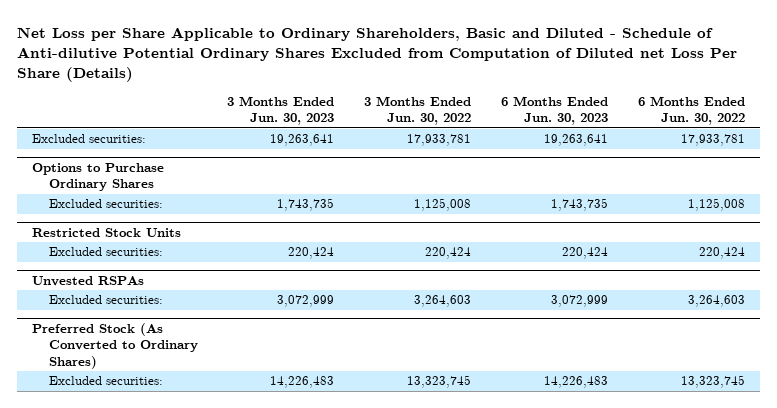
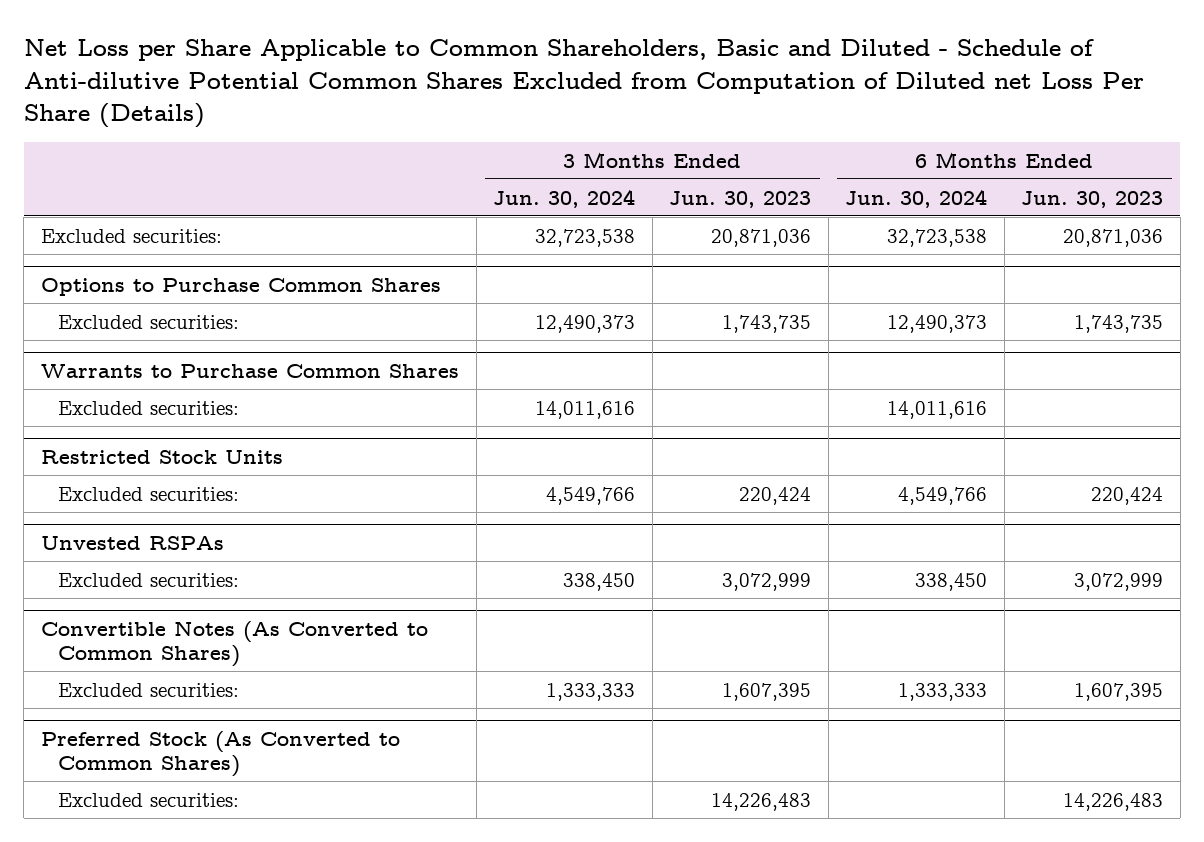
[17,26,738,83] Net Loss per Share Applicable to Ordinary Shareholders, Basic and Diluted - Schedule of Anti-dilutive Potential Ordinary Shares Excluded from Computation of Diluted net Loss Per Share (Details) -> [23,39,1144,129] Net Loss per Share Applicable to Common Shareholders, Basic and Diluted - Schedule of Anti-dilutive Potential Common Shares Excluded from Computation of Diluted net Loss Per Share (Details)
[364,95,472,126] 3 Months Ended Jun. 30, 2022 -> none
[637,95,745,126] 6 Months Ended Jun. 30, 2022 -> none
none -> [493,188,636,208] Jun. 30, 2024
none -> [845,188,988,208] Jun. 30, 2024
[270,134,335,147] 19,263,641 -> [711,228,812,247] 20,871,036
[544,134,609,147] 19,263,641 -> [1063,228,1164,247] 20,871,036
[32,162,165,192] Options to Purchase Ordinary Shares -> [40,277,441,296] Options to Purchase Common Shares
none -> [40,363,459,378] Warrants to Purchase Common Shares
none -> [58,400,240,415] Excluded securities:
none -> [40,620,428,668] Convertible Notes (As Converted to Common Shares)
none -> [58,682,240,697] Excluded securities:
[32,322,198,369] Preferred Stock (As Converted to Ordinary Shares) -> [40,730,400,778] Preferred Stock (As Converted to Common Shares)

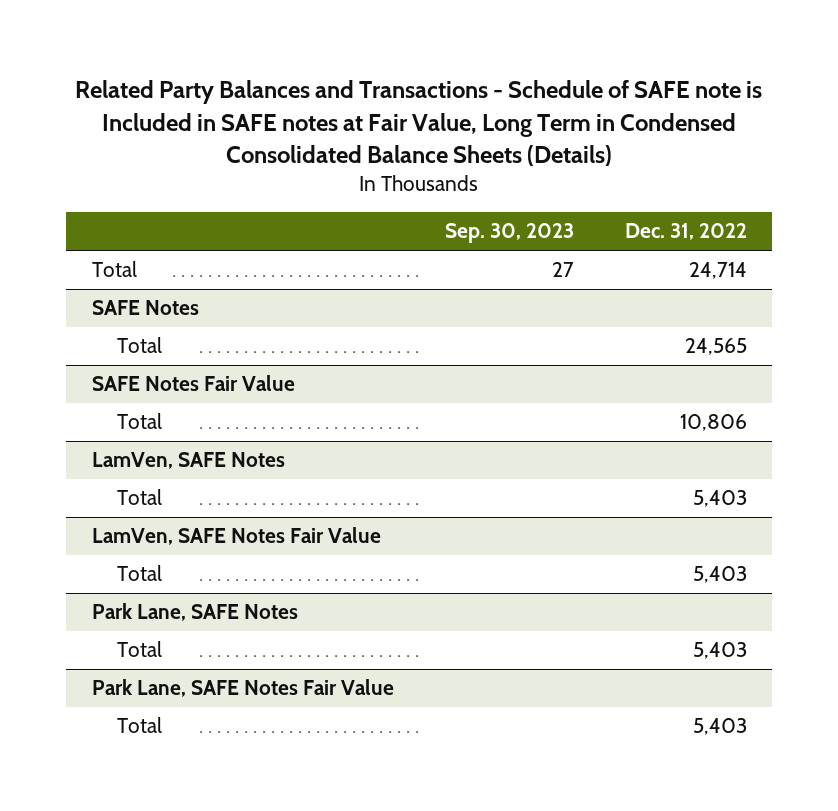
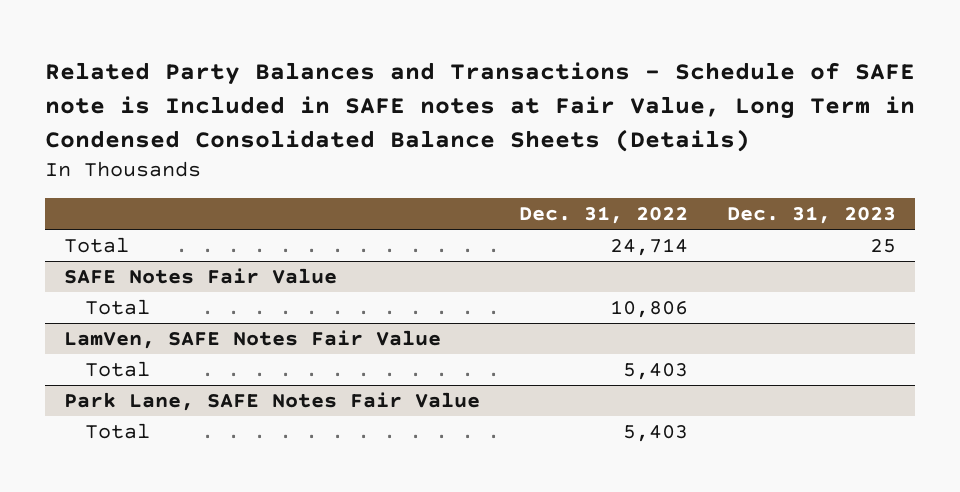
[444,223,574,244] Sep. 30, 2023 -> none
none -> [726,206,896,225] Dec. 31, 2023
[91,300,199,316] SAFE Notes -> none
[117,337,163,354] Total -> none
[91,452,285,470] LamVen, SAFE Notes -> none
[117,489,163,506] Total -> none
[91,603,298,622] Park Lane, SAFE Notes -> none
[117,641,163,658] Total -> none

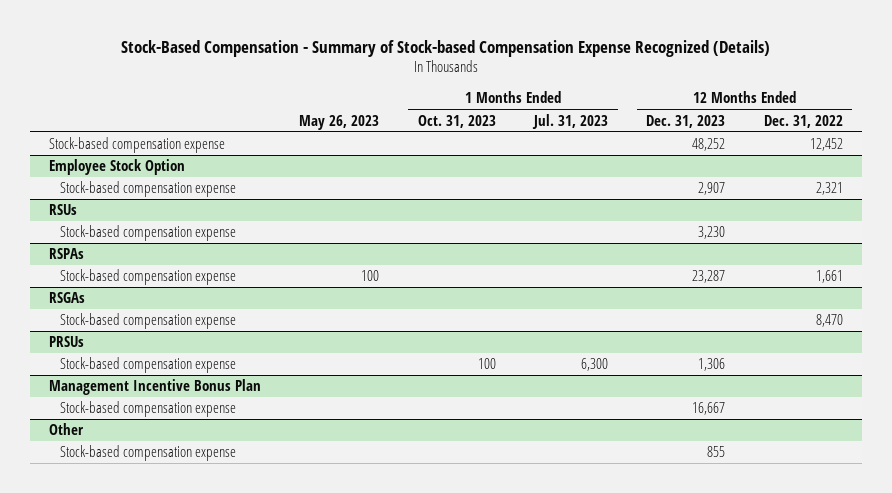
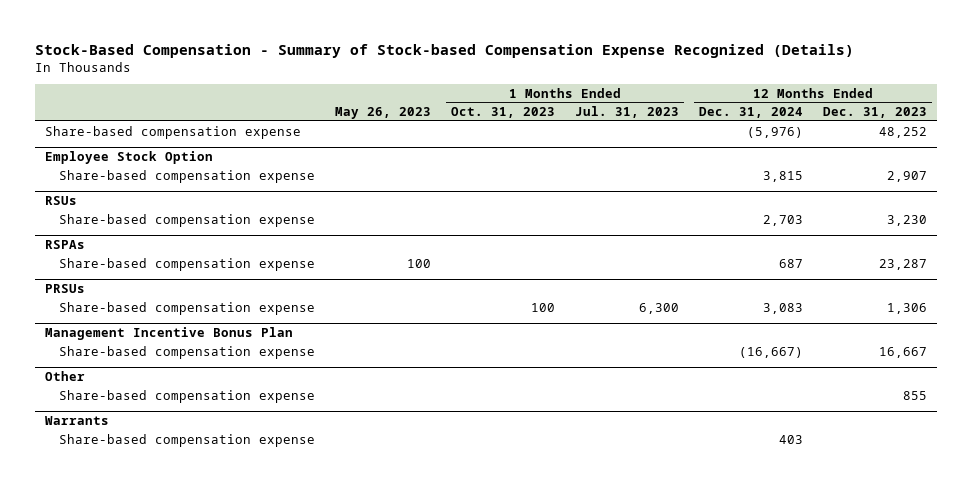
[763,114,843,128] Dec. 31, 2022 -> none
none -> [698,107,803,119] Dec. 31, 2024
[49,137,226,154] Stock-based compensation expense -> [45,125,302,139] Share-based compensation expense
[59,181,236,198] Stock-based compensation expense -> [59,169,316,183] Share-based compensation expense
[59,225,236,242] Stock-based compensation expense -> [59,213,316,227] Share-based compensation expense
[49,292,86,304] RSGAs -> none
[59,313,236,330] Stock-based compensation expense -> none
[59,269,236,286] Stock-based compensation expense -> [59,257,316,271] Share-based compensation expense
[59,357,236,374] Stock-based compensation expense -> [59,301,316,315] Share-based compensation expense
[59,401,236,418] Stock-based compensation expense -> [59,345,316,359] Share-based compensation expense
[59,445,236,462] Stock-based compensation expense -> [59,389,316,403] Share-based compensation expense
none -> [45,416,110,426] Warrants
none -> [59,433,316,447] Share-based compensation expense

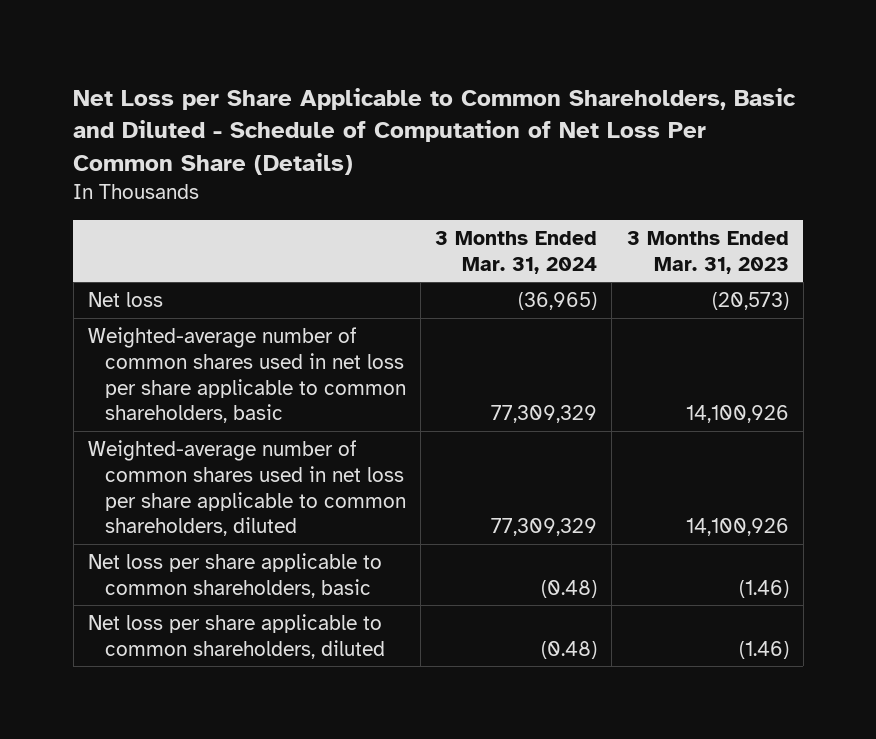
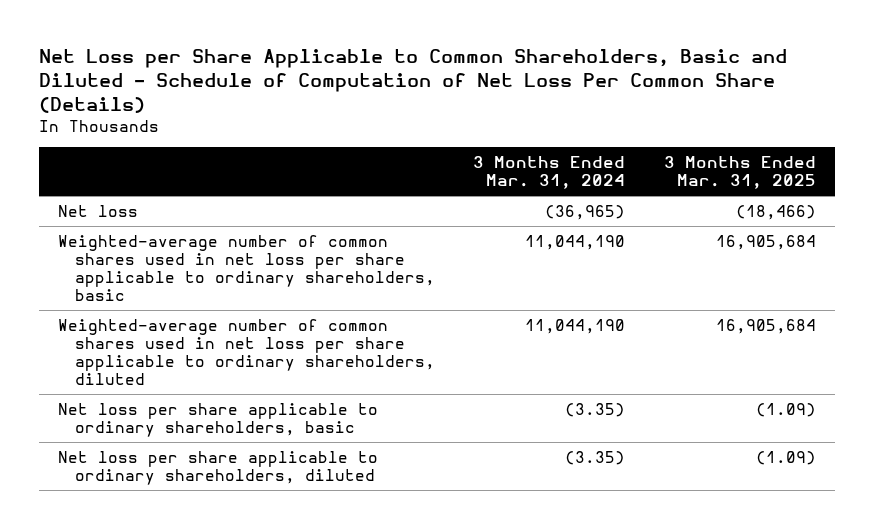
[626,230,789,274] 3 Months Ended Mar. 31, 2023 -> none
none -> [663,156,816,190] 3 Months Ended Mar. 31, 2025
[87,326,406,424] Weighted-average number of common shares used in net loss per share applicable to common shareholders, basic -> [58,234,435,302] Weighted-average number of common shares used in net loss per share applicable to ordinary shareholders, basic
[491,405,598,424] 77,309,329 -> [525,234,626,250] 11,044,190
[87,439,406,537] Weighted-average number of common shares used in net loss per share applicable to common shareholders, diluted -> [58,318,435,386] Weighted-average number of common shares used in net loss per share applicable to ordinary shareholders, diluted
[491,518,598,537] 77,309,329 -> [525,318,626,334] 11,044,190
[87,552,382,598] Net loss per share applicable to common shareholders, basic -> [58,402,379,437] Net loss per share applicable to ordinary shareholders, basic
[541,579,598,598] (0.48) -> [565,402,626,417] (3.35)
[87,613,385,659] Net loss per share applicable to common shareholders, diluted -> [58,450,379,485] Net loss per share applicable to ordinary shareholders, diluted
[541,640,598,659] (0.48) -> [565,450,626,465] (3.35)

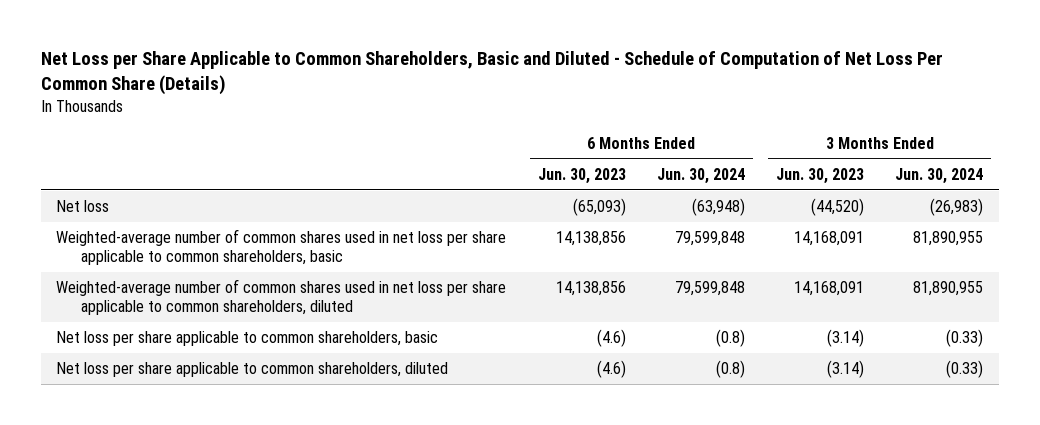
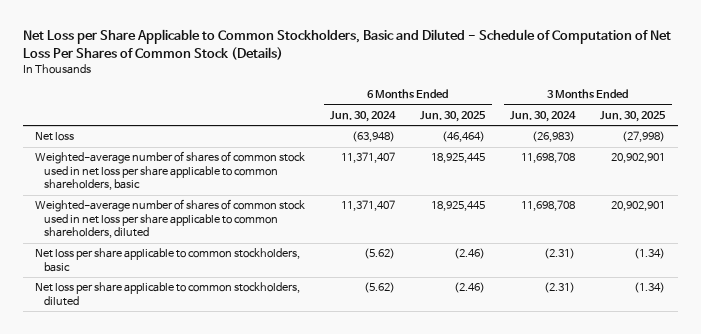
[40,51,943,96] Net Loss per Share Applicable to Common Shareholders, Basic and Diluted - Schedule of Computation of Net Loss Per Common Share (Details) -> [22,29,671,60] Net Loss per Share Applicable to Common Stockholders, Basic and Diluted - Schedule of Computation of Net Loss Per Shares of Common Stock (Details)
[537,167,626,184] Jun. 30, 2023 -> none
[775,167,864,184] Jun. 30, 2023 -> none
none -> [420,110,487,122] Jun. 30, 2025
none -> [600,110,667,122] Jun. 30, 2025
[56,229,507,266] Weighted-average number of common shares used in net loss per share applicable to common shareholders, basic -> [35,151,306,191] Weighted-average number of shares of common stock used in net loss per share applicable to common shareholders, basic
[674,231,745,247] 79,599,848 -> [341,152,396,164] 11,371,407
[913,231,984,247] 81,890,955 -> [521,152,576,164] 11,698,708
[56,279,507,316] Weighted-average number of common shares used in net loss per share applicable to common shareholders, diluted -> [35,199,306,239] Weighted-average number of shares of common stock used in net loss per share applicable to common shareholders, diluted
[674,281,745,297] 79,599,848 -> [341,200,396,212] 11,371,407
[913,281,984,297] 81,890,955 -> [521,200,576,212] 11,698,708
[56,331,439,347] Net loss per share applicable to common shareholders, basic -> [35,248,301,272] Net loss per share applicable to common stockholders, basic
[715,329,745,348] (0.8) -> [364,248,396,260] (5.62)
[946,329,984,348] (0.33) -> [544,248,576,260] (2.31)
[56,362,449,378] Net loss per share applicable to common shareholders, diluted -> [35,282,301,306] Net loss per share applicable to common stockholders, diluted
[715,360,745,379] (0.8) -> [364,282,396,294] (5.62)
[946,360,984,379] (0.33) -> [544,282,576,294] (2.31)

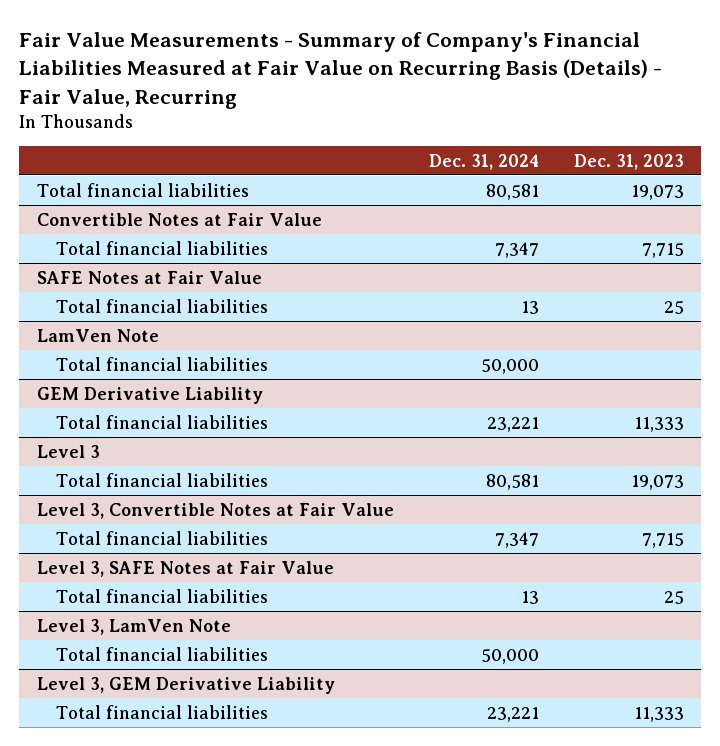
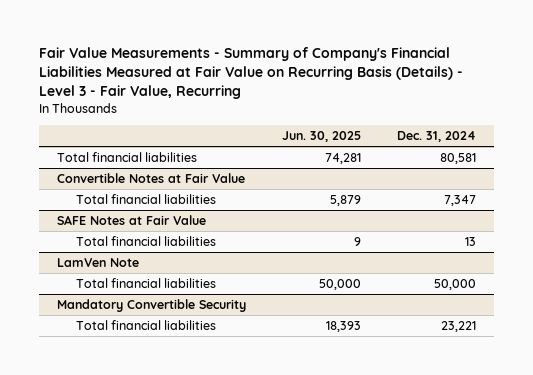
[19,32,663,109] Fair Value Measurements - Summary of Company's Financial Liabilities Measured at Fair Value on Recurring Basis (Details) - Fair Value, Recurring -> [38,46,463,100] Fair Value Measurements - Summary of Company's Financial Liabilities Measured at Fair Value on Recurring Basis (Details) - Level 3 - Fair Value, Recurring
[573,153,684,170] Dec. 31, 2023 -> none
none -> [281,131,361,143] Jun. 30, 2025
[36,386,263,404] GEM Derivative Liability -> none
[56,414,269,429] Total financial liabilities -> none
[56,472,269,487] Total financial liabilities -> none
[36,502,394,519] Level 3, Convertible Notes at Fair Value -> none
[56,530,269,545] Total financial liabilities -> none
[36,560,334,577] Level 3, SAFE Notes at Fair Value -> none
[56,588,269,603] Total financial liabilities -> none
[36,618,231,635] Level 3, LamVen Note -> none
[56,646,269,661] Total financial liabilities -> none
[36,676,335,694] Level 3, GEM Derivative Liability -> none
[36,444,100,458] Level 3 -> [56,298,246,312] Mandatory Convertible Security

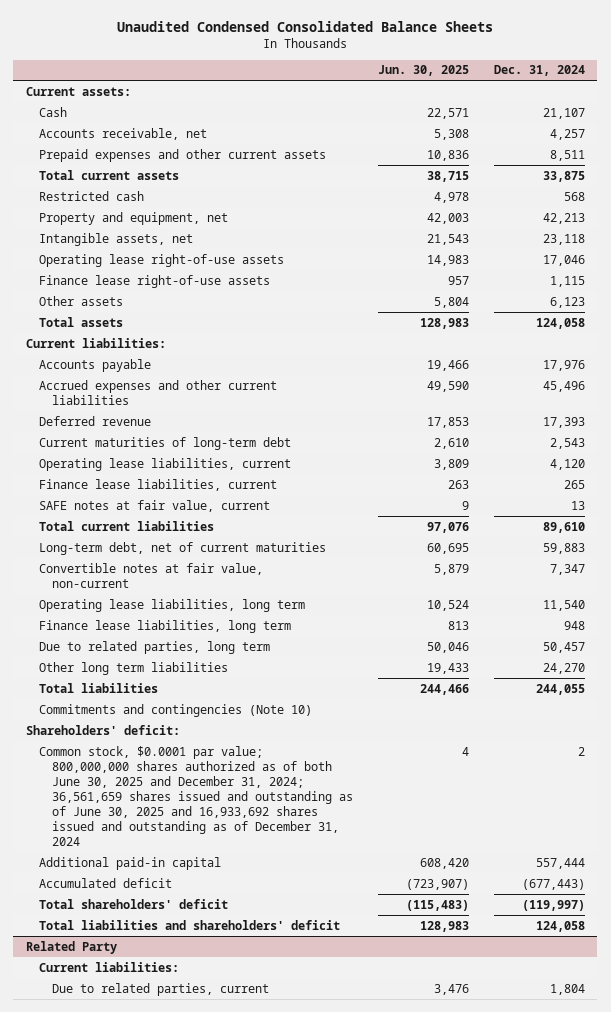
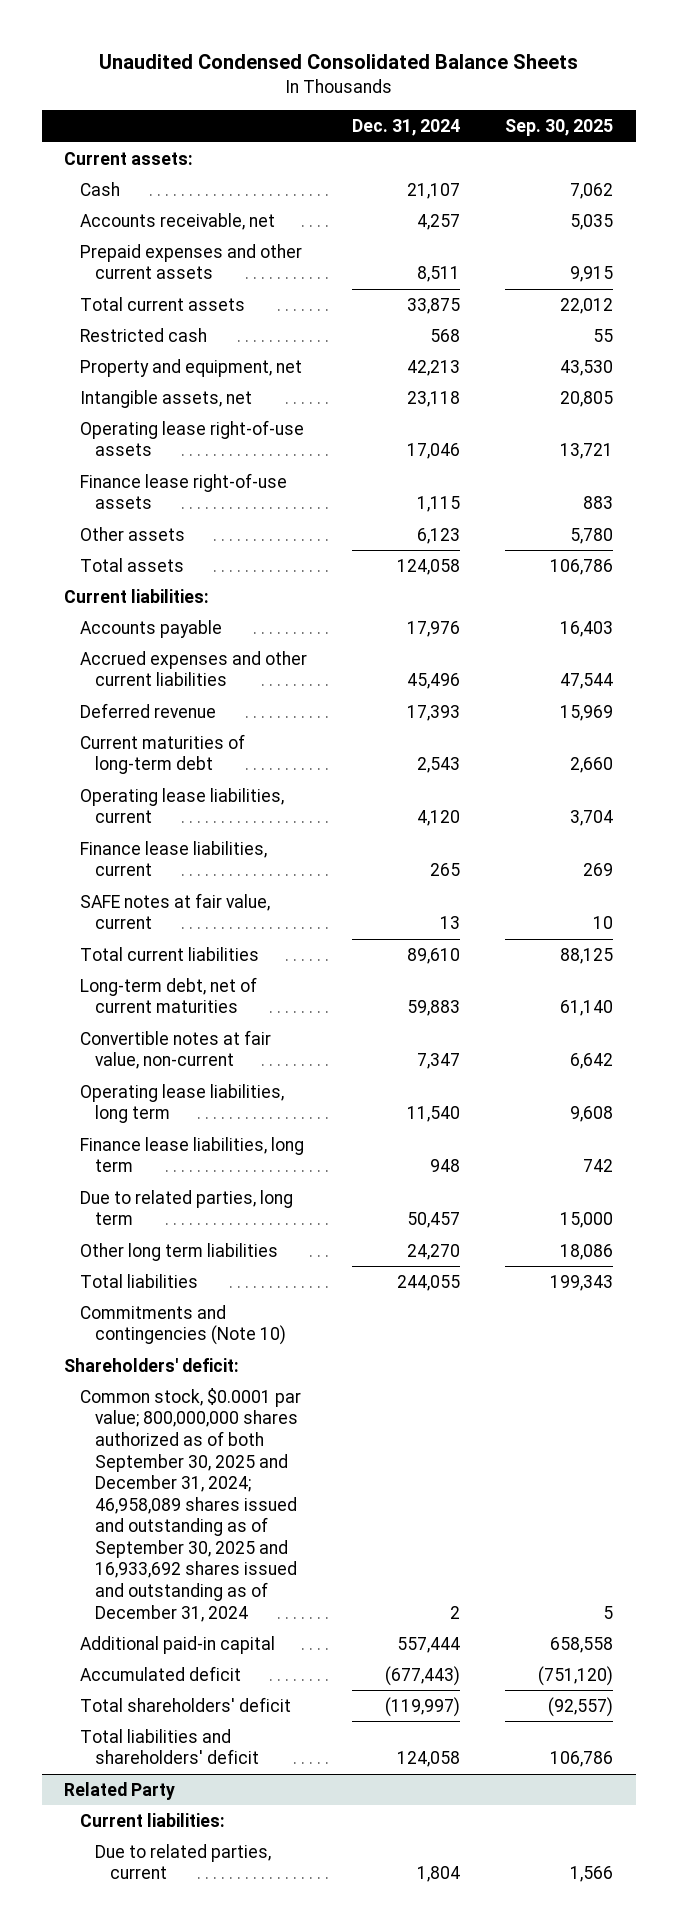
[377,65,469,77] Jun. 30, 2025 -> none
none -> [505,119,614,137] Sep. 30, 2025
[38,745,353,846] Common stock, $0.0001 par value; 800,000,000 shares authorized as of both June 30, 2025 and December 31, 2024; 36,561,659 shares issued and outstanding as of June 30, 2025 and 16,933,692 shares issued and outstanding as of December 31, 2024 -> [79,1387,301,1622] Common stock, $0.0001 par value; 800,000,000 shares authorized as of both September 30, 2025 and December 31, 2024; 46,958,089 shares issued and outstanding as of September 30, 2025 and 16,933,692 shares issued and outstanding as of December 31, 2024

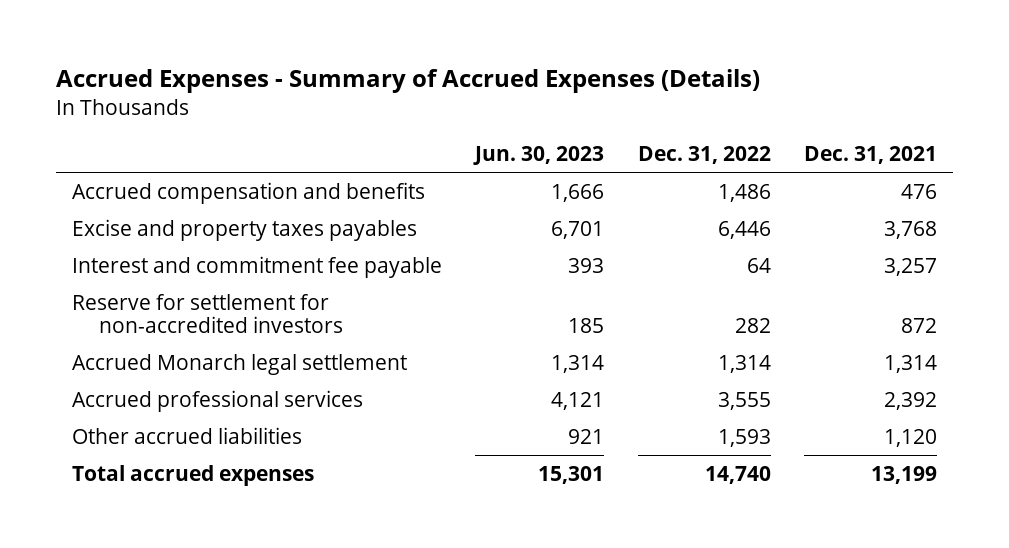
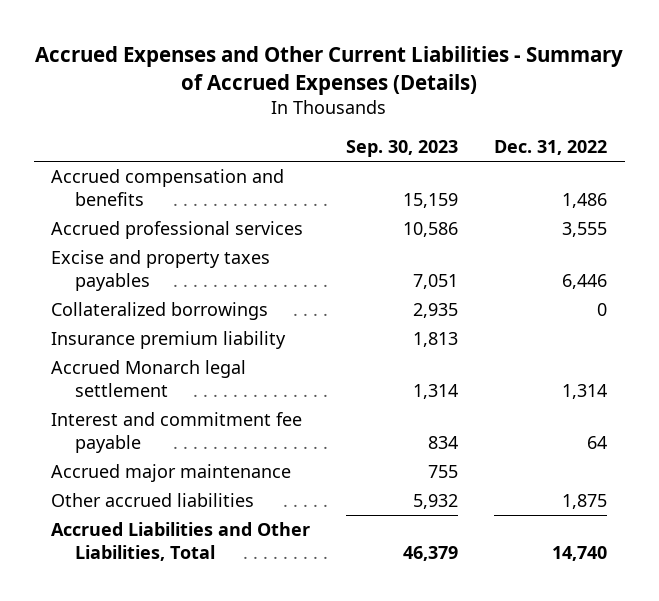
[55,69,760,94] Accrued Expenses - Summary of Accrued Expenses (Details) -> [35,45,624,95] Accrued Expenses and Other Current Liabilities - Summary of Accrued Expenses (Details)
[473,146,605,166] Jun. 30, 2023 -> none
[803,146,937,165] Dec. 31, 2021 -> none
none -> [346,140,459,158] Sep. 30, 2023
[72,389,364,412] Accrued professional services -> [51,221,304,240] Accrued professional services
[72,293,343,334] Reserve for settlement for non-accredited investors -> none
none -> [51,302,269,321] Collateralized borrowings
none -> [51,331,287,350] Insurance premium liability
[72,255,443,278] Interest and commitment fee payable -> [51,412,303,453] Interest and commitment fee payable
none -> [51,464,292,483] Accrued major maintenance
[717,428,771,447] 1,593 -> [562,494,608,510] 1,875
[72,464,315,486] Total accrued expenses -> [51,522,311,561] Accrued Liabilities and Other Liabilities, Total

